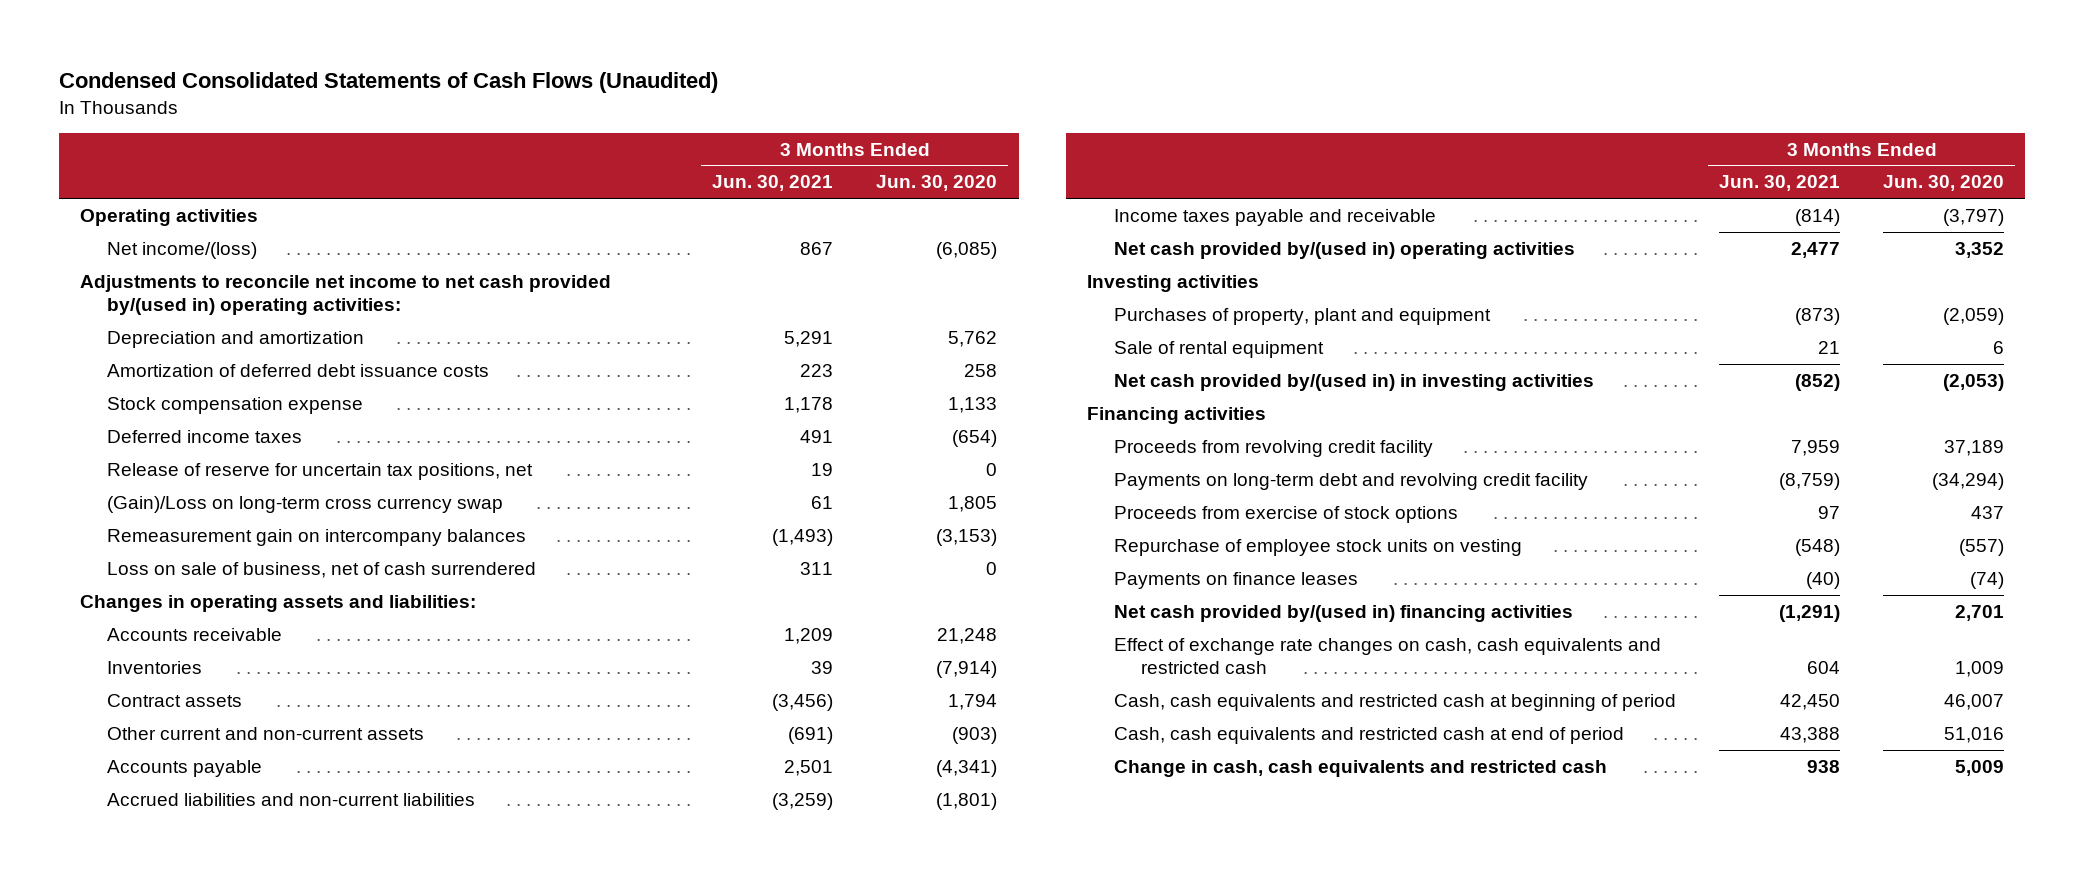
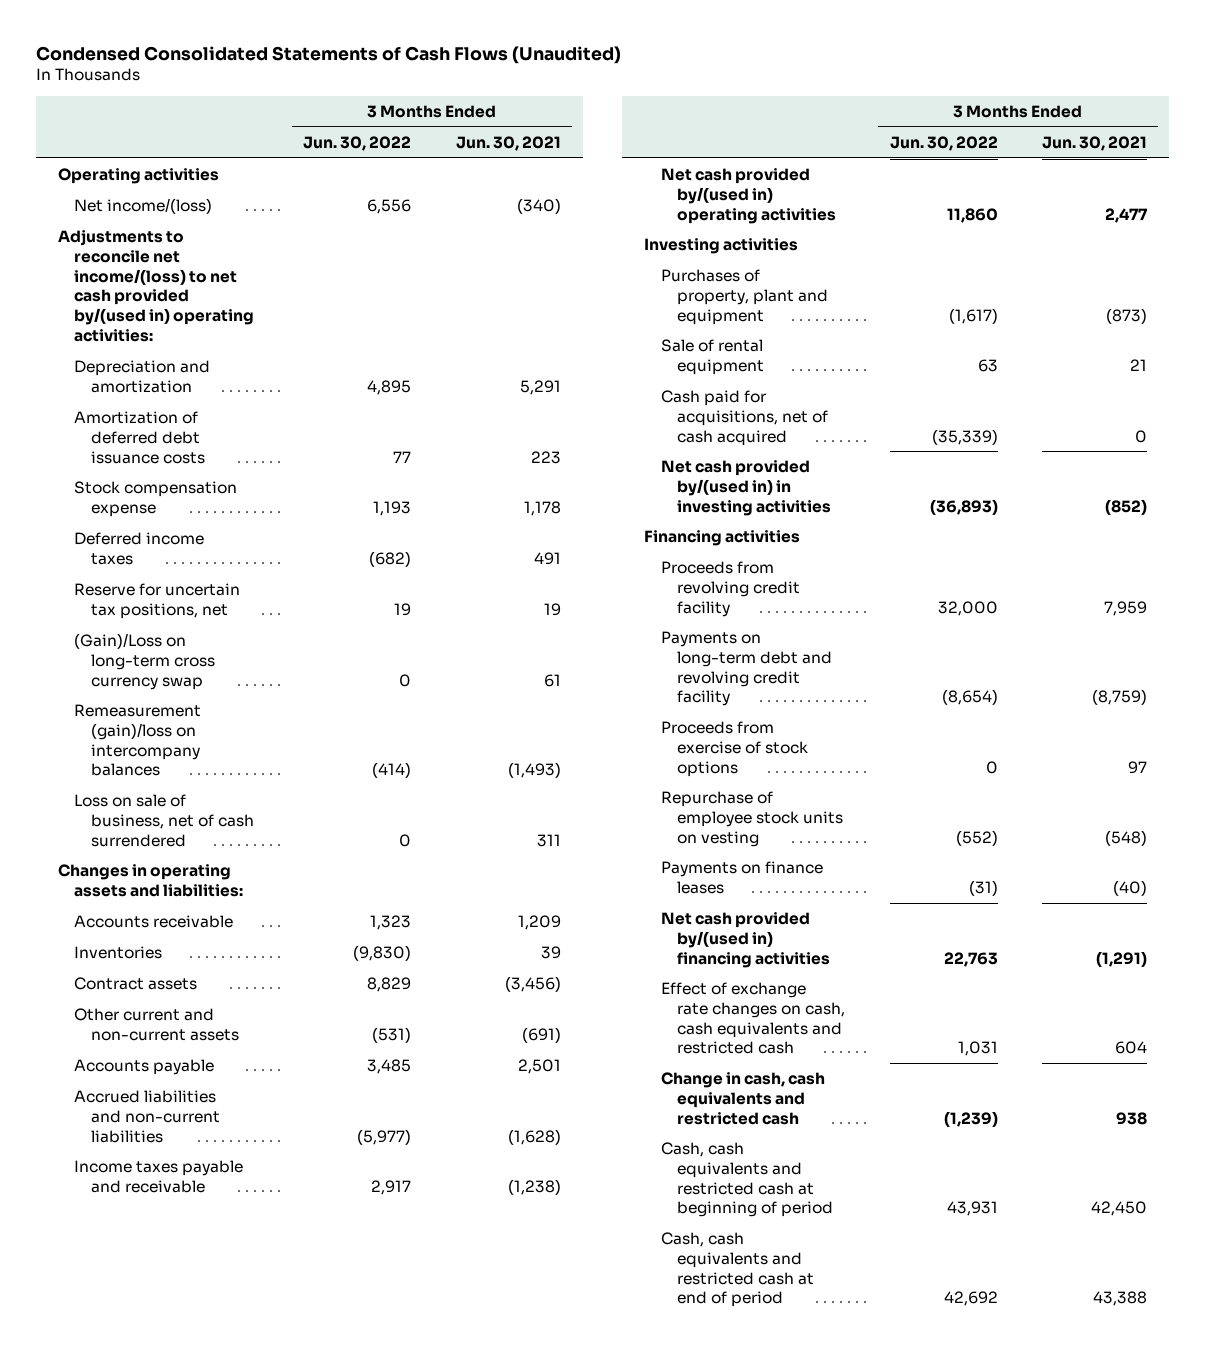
[876,175,998,192] Jun. 30, 2020 -> none
none -> [303,135,412,151] Jun. 30, 2022
[800,241,834,255] 867 -> [517,198,562,215] (340)
[80,274,612,315] Adjustments to reconcile net income to net cash provided by/(used in) operating activities: -> [57,230,255,342] Adjustments to reconcile net income/(loss) to net cash provided by/(used in) operating activities:
[107,462,534,480] Release of reserve for uncertain tax positions, net -> [74,583,241,619] Reserve for uncertain tax positions, net
[107,528,527,546] Remeasurement gain on intercompany balances -> [74,704,202,777] Remeasurement (gain)/loss on intercompany balances
[772,792,834,810] (3,259) -> [508,1128,562,1145] (1,628)
[1795,208,1841,226] (814) -> [508,1178,562,1195] (1,238)
none -> [660,390,829,446] Cash paid for acquisitions, net of cash acquired
[1114,759,1608,777] Change in cash, cash equivalents and restricted cash -> [660,1072,825,1125] Change in cash, cash equivalents and restricted cash

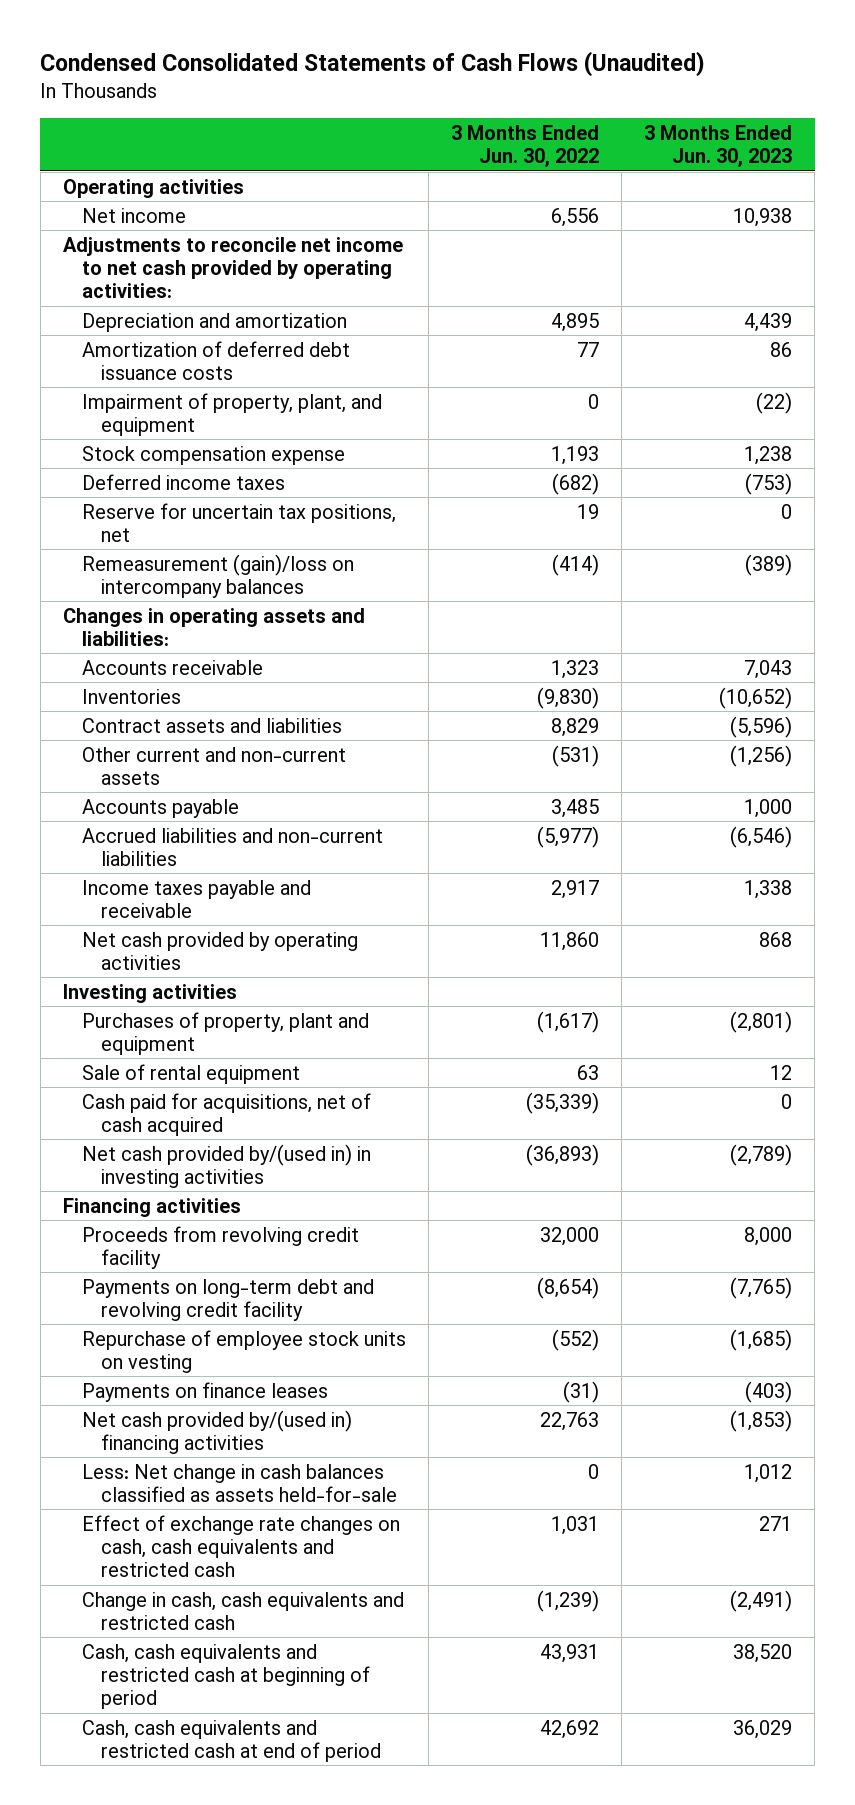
[456,135,562,151] Jun. 30, 2021 -> none
none -> [643,124,792,168] 3 Months Ended Jun. 30, 2023
[74,198,213,215] Net income/(loss) -> [81,207,186,223] Net income
[57,230,255,342] Adjustments to reconcile net income/(loss) to net cash provided by/(used in) operating activities: -> [62,236,403,299] Adjustments to reconcile net income to net cash provided by operating activities:
none -> [81,392,382,436] Impairment of property, plant, and equipment
[74,633,215,690] (Gain)/Loss on long-term cross currency swap -> none
[74,794,254,847] Loss on sale of business, net of cash surrendered -> none
[74,977,198,991] Contract assets -> [81,717,342,733] Contract assets and liabilities
[660,168,837,224] Net cash provided by/(used in) operating activities -> [81,931,358,970] Net cash provided by operating activities
[660,721,809,777] Proceeds from exercise of stock options -> none
none -> [81,1463,397,1502] Less: Net change in cash balances classified as assets held-for-sale

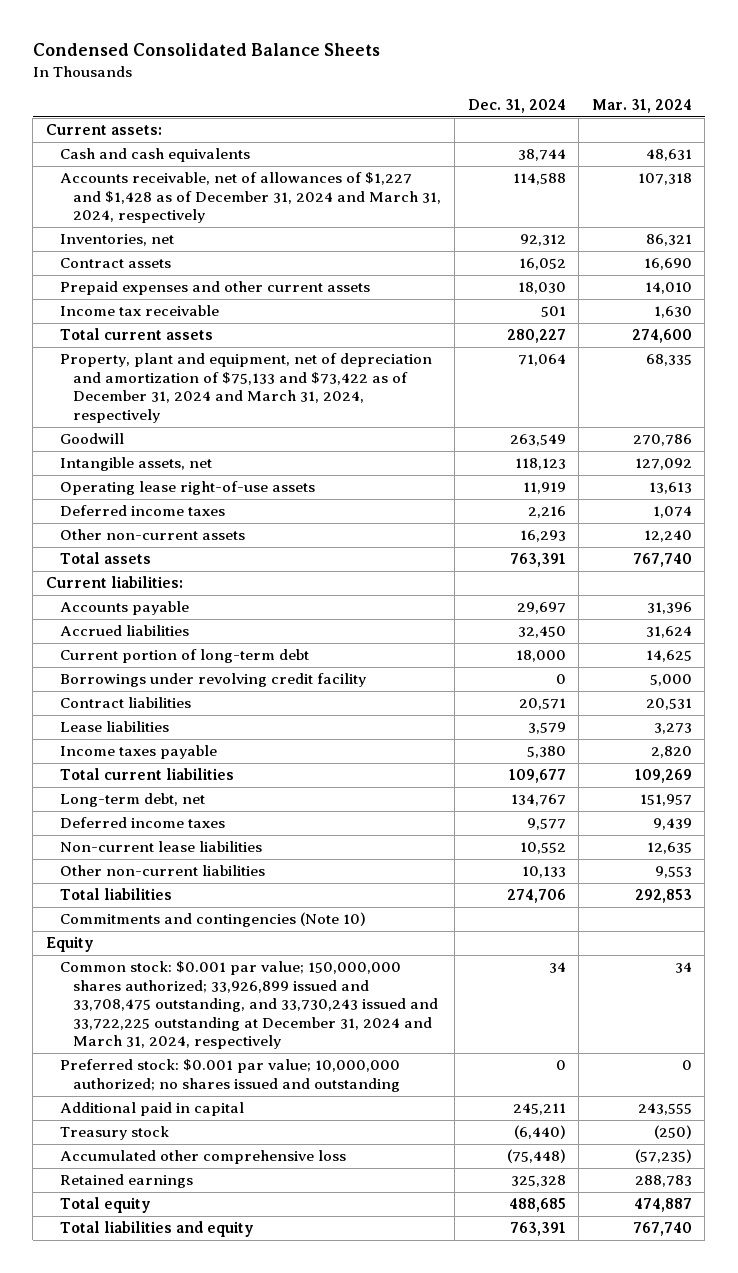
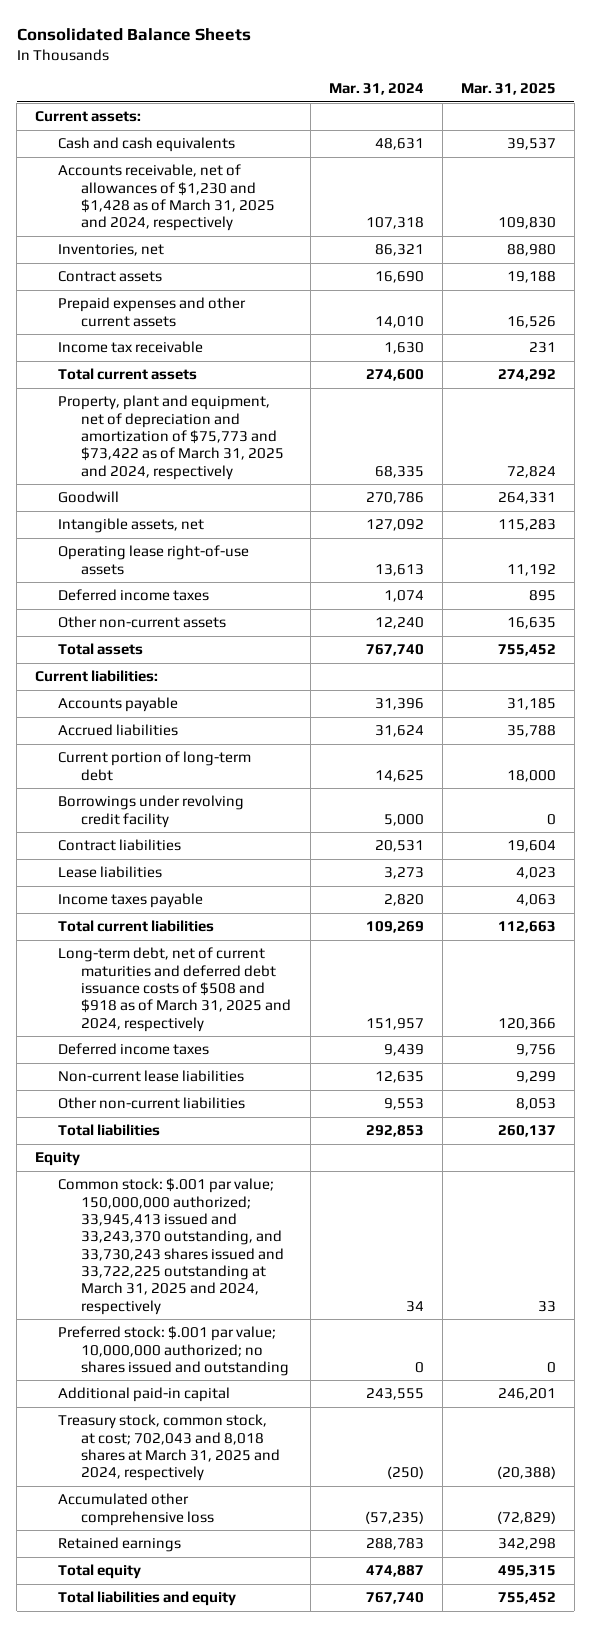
[32,43,380,57] Condensed Consolidated Balance Sheets -> [16,28,251,42] Consolidated Balance Sheets
[467,98,566,113] Dec. 31, 2024 -> none
none -> [460,83,556,96] Mar. 31, 2025
[59,172,442,224] Accounts receivable, net of allowances of $1,227 and $1,428 as of December 31, 2024 and March 31, 2024, respectively -> [58,164,276,232] Accounts receivable, net of allowances of $1,230 and $1,428 as of March 31, 2025 and 2024, respectively
[59,353,432,423] Property, plant and equipment, net of depreciation and amortization of $75,133 and $73,422 as of December 31, 2024 and March 31, 2024, respectively -> [58,395,285,480] Property, plant and equipment, net of depreciation and amortization of $75,773 and $73,422 as of March 31, 2025 and 2024, respectively
[59,793,205,808] Long-term debt, net -> [58,947,292,1032] Long-term debt, net of current maturities and deferred debt issuance costs of $508 and $918 as of March 31, 2025 and 2024, respectively
[59,912,366,928] Commitments and contingencies (Note 10) -> none
[59,961,439,1050] Common stock: $0.001 par value; 150,000,000 shares authorized; 33,926,899 issued and 33,708,475 outstanding, and 33,730,243 issued and 33,722,225 outstanding at December 31, 2024 and March 31, 2024, respectively -> [58,1178,285,1315] Common stock: $.001 par value; 150,000,000 authorized; 33,945,413 issued and 33,243,370 outstanding, and 33,730,243 shares issued and 33,722,225 outstanding at March 31, 2025 and 2024, respectively
[59,1059,401,1092] Preferred stock: $0.001 par value; 10,000,000 authorized; no shares issued and outstanding -> [58,1326,290,1376] Preferred stock: $.001 par value; 10,000,000 authorized; no shares issued and outstanding
[59,1102,244,1117] Additional paid in capital -> [58,1387,231,1403] Additional paid-in capital
[59,1126,169,1141] Treasury stock -> [58,1414,281,1482] Treasury stock, common stock, at cost; 702,043 and 8,018 shares at March 31, 2025 and 2024, respectively

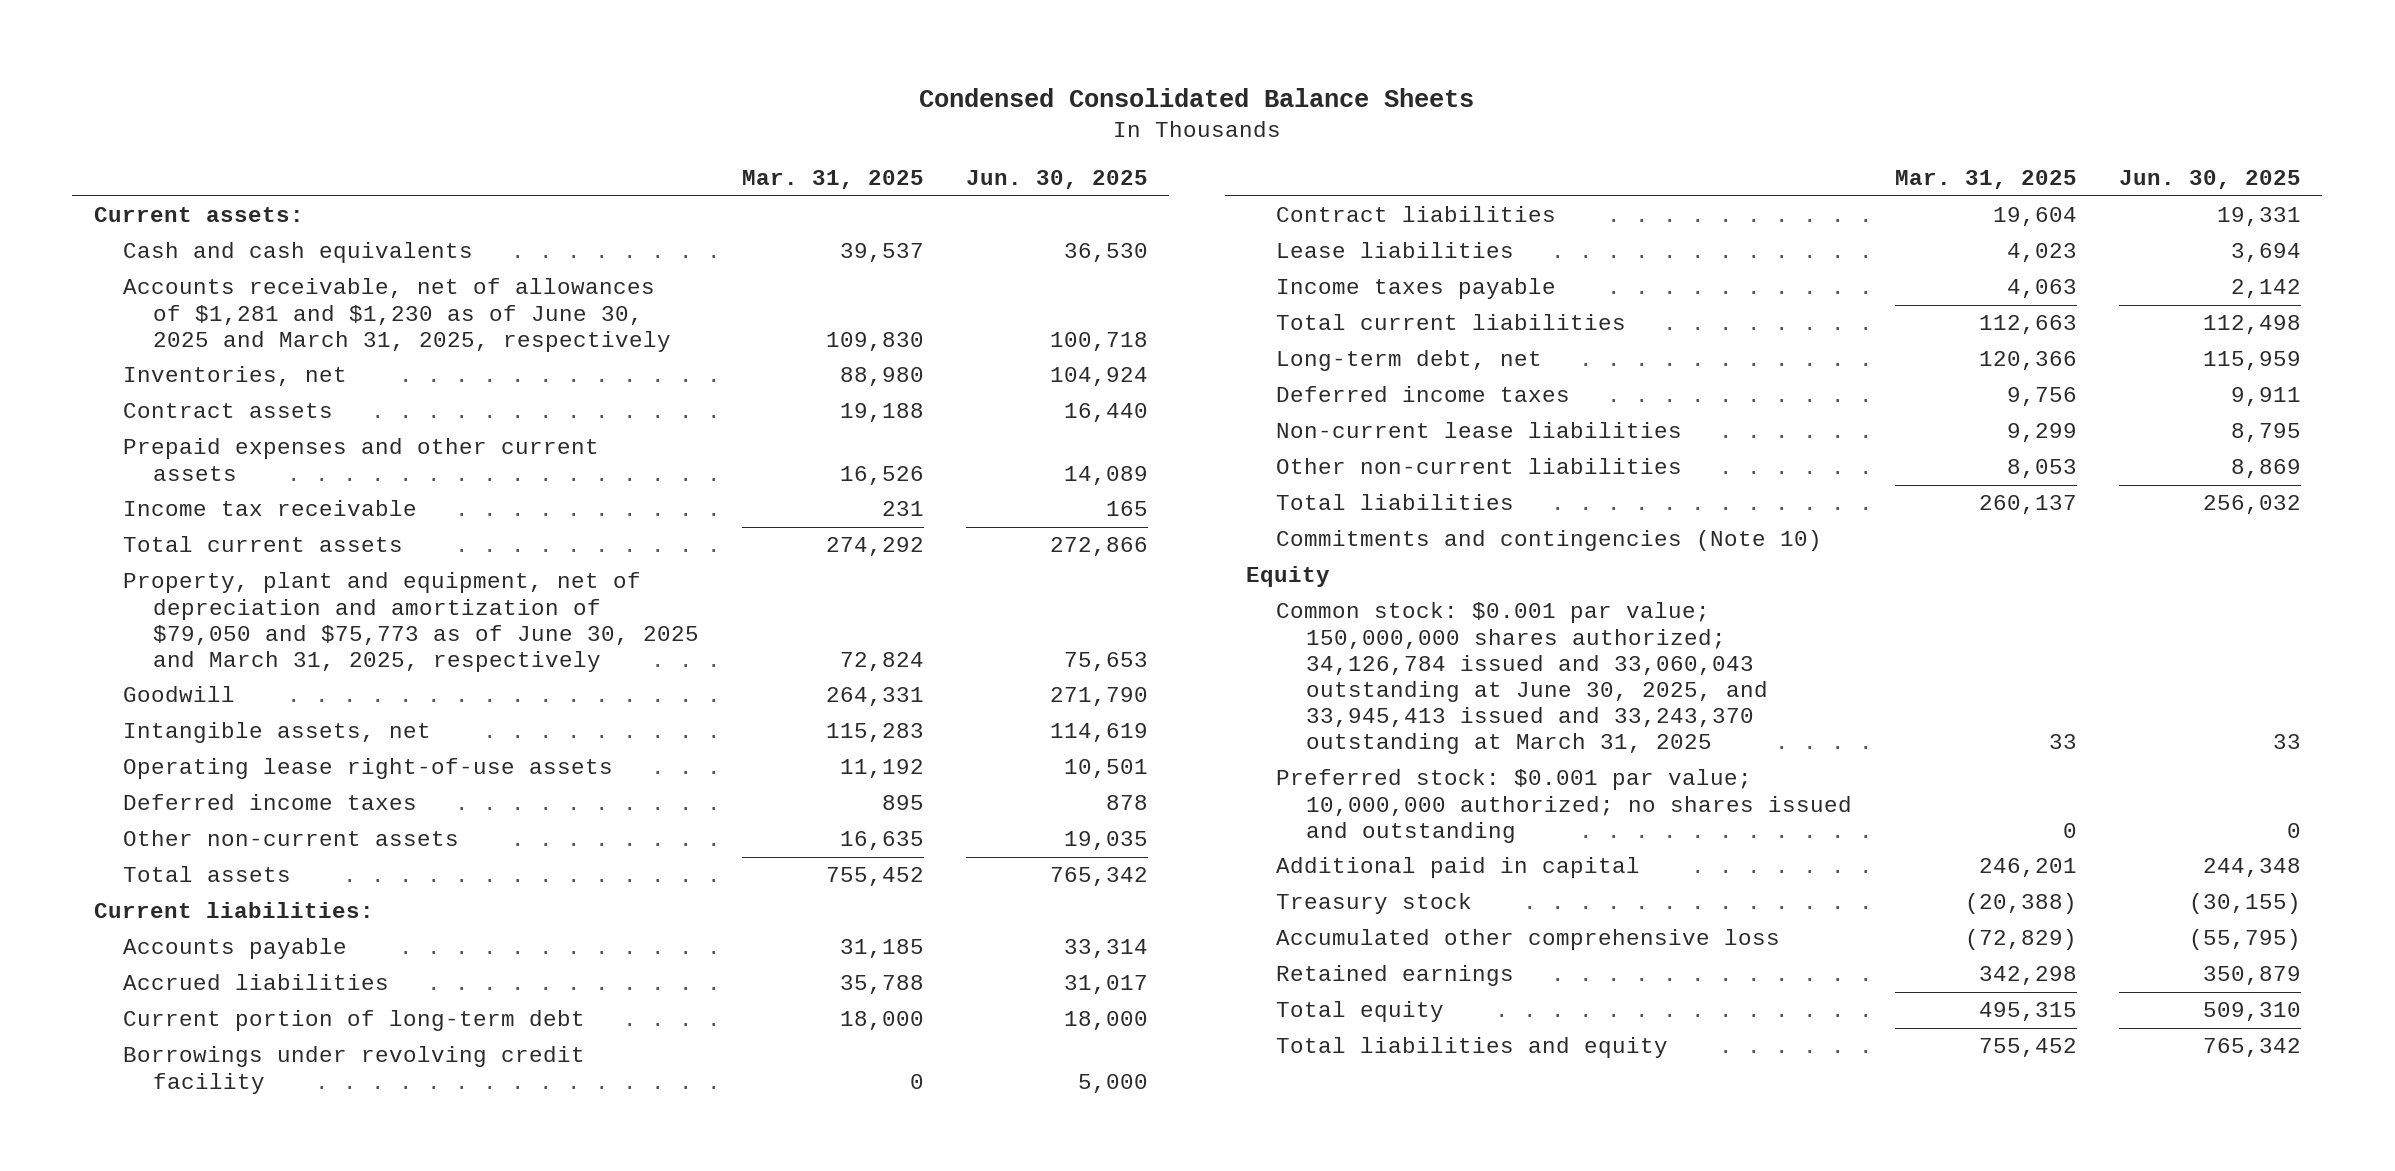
[16,28,251,42] Consolidated Balance Sheets -> [919,88,1475,108] Condensed Consolidated Balance Sheets
[328,83,424,96] Mar. 31, 2024 -> none
none -> [966,169,1149,189] Jun. 30, 2025
[58,164,276,232] Accounts receivable, net of allowances of $1,230 and $1,428 as of March 31, 2025 and 2024, respectively -> [123,278,672,352] Accounts receivable, net of allowances of $1,281 and $1,230 as of June 30, 2025 and March 31, 2025, respectively
[58,395,285,480] Property, plant and equipment, net of depreciation and amortization of $75,773 and $73,422 as of March 31, 2025 and 2024, respectively -> [123,572,700,672] Property, plant and equipment, net of depreciation and amortization of $79,050 and $75,773 as of June 30, 2025 and March 31, 2025, respectively
[58,947,292,1032] Long-term debt, net of current maturities and deferred debt issuance costs of $508 and $918 as of March 31, 2025 and 2024, respectively -> [1276,350,1543,372] Long-term debt, net
none -> [1276,530,1823,552] Commitments and contingencies (Note 10)
[58,1178,285,1315] Common stock: $.001 par value; 150,000,000 authorized; 33,945,413 issued and 33,243,370 outstanding, and 33,730,243 shares issued and 33,722,225 outstanding at March 31, 2025 and 2024, respectively -> [1276,602,1769,755] Common stock: $0.001 par value; 150,000,000 shares authorized; 34,126,784 issued and 33,060,043 outstanding at June 30, 2025, and 33,945,413 issued and 33,243,370 outstanding at March 31, 2025
[58,1326,290,1376] Preferred stock: $.001 par value; 10,000,000 authorized; no shares issued and outstanding -> [1276,769,1853,843] Preferred stock: $0.001 par value; 10,000,000 authorized; no shares issued and outstanding
[58,1387,231,1403] Additional paid-in capital -> [1276,857,1641,879] Additional paid in capital
[58,1414,281,1482] Treasury stock, common stock, at cost; 702,043 and 8,018 shares at March 31, 2025 and 2024, respectively -> [1276,893,1473,915] Treasury stock

